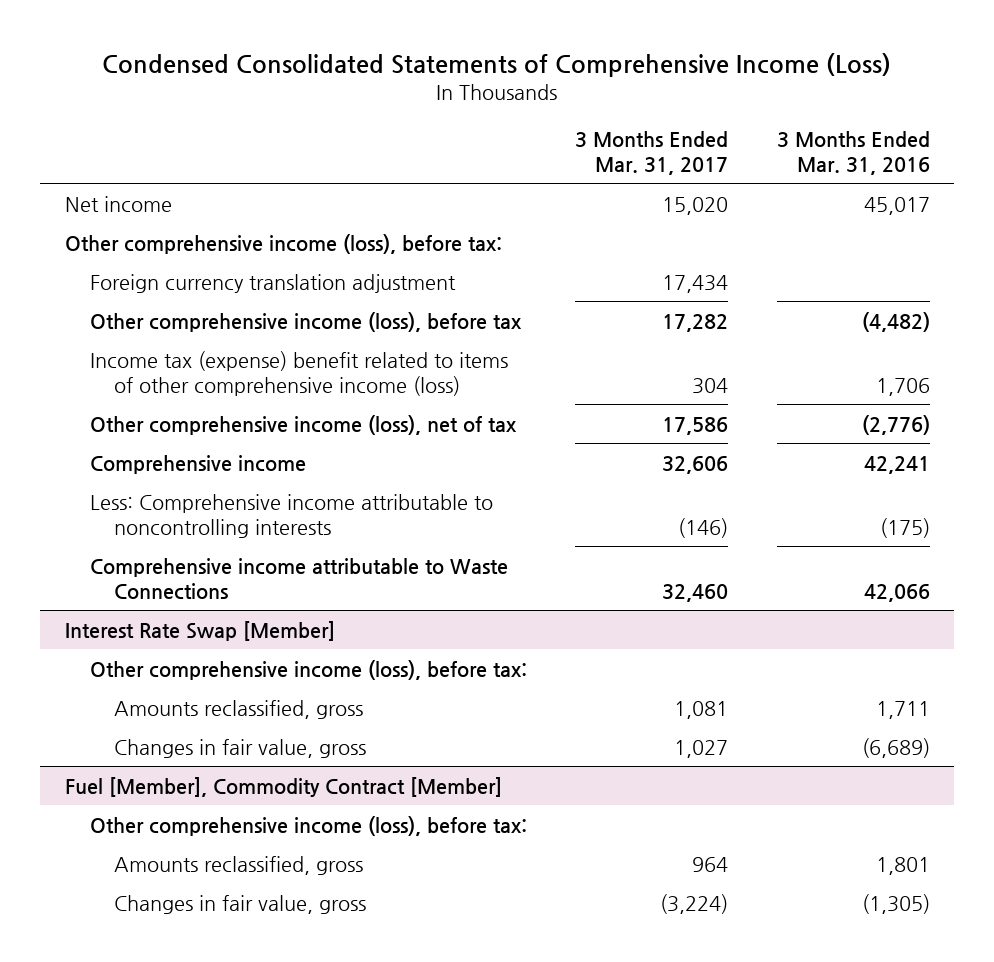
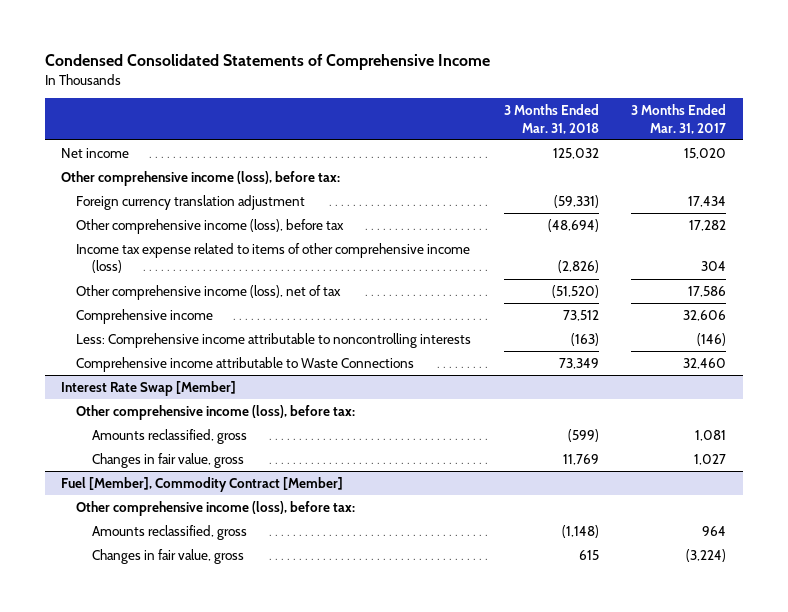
[102,52,892,77] Condensed Consolidated Statements of Comprehensive Income (Loss) -> [44,54,490,71] Condensed Consolidated Statements of Comprehensive Income
[776,131,930,175] 3 Months Ended Mar. 31, 2016 -> none
none -> [503,104,599,134] 3 Months Ended Mar. 31, 2018
[89,350,508,396] Income tax (expense) benefit related to items of other comprehensive income (loss) -> [76,242,471,274] Income tax expense related to items of other comprehensive income (loss)

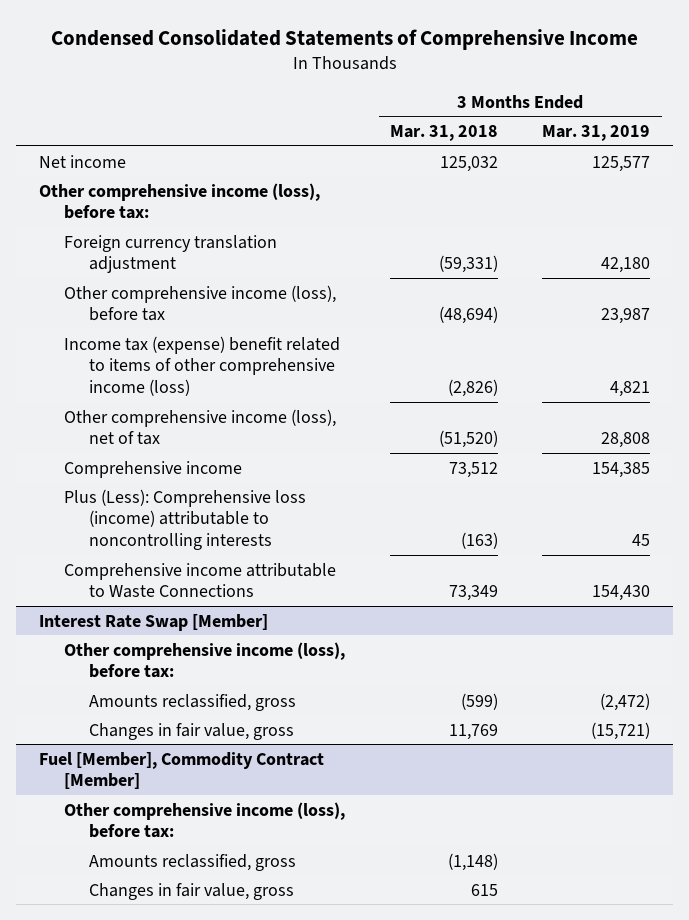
[631,104,727,134] 3 Months Ended Mar. 31, 2017 -> none
none -> [542,125,651,142] Mar. 31, 2019
[76,242,471,274] Income tax expense related to items of other comprehensive income (loss) -> [63,335,340,397] Income tax (expense) benefit related to items of other comprehensive income (loss)
[76,332,472,348] Less: Comprehensive income attributable to noncontrolling interests -> [63,488,306,551] Plus (Less): Comprehensive loss (income) attributable to noncontrolling interests

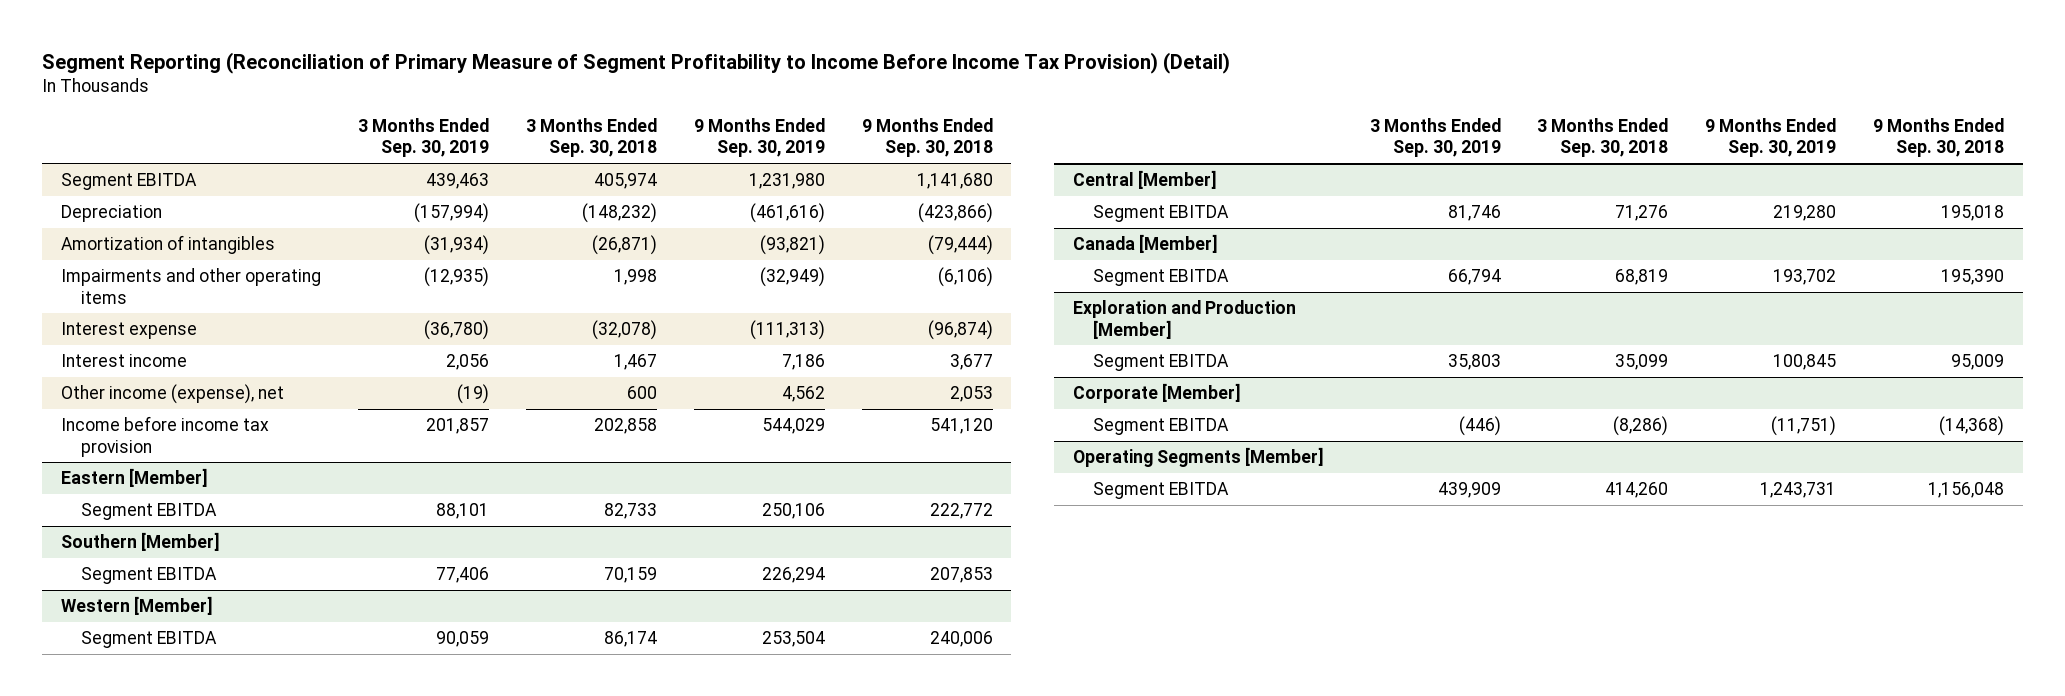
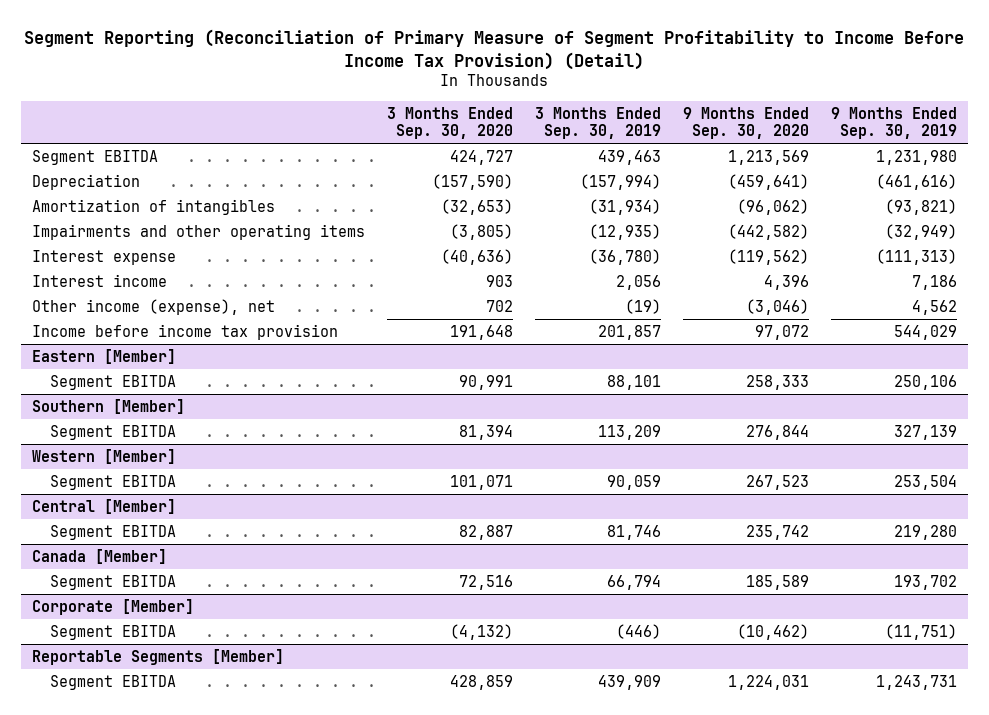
[525,117,657,158] 3 Months Ended Sep. 30, 2018 -> none
[861,117,993,158] 9 Months Ended Sep. 30, 2018 -> none
none -> [386,106,513,139] 3 Months Ended Sep. 30, 2020
none -> [682,106,809,139] 9 Months Ended Sep. 30, 2020
[435,566,489,583] 77,406 -> [597,424,661,440] 113,209
[761,566,825,583] 226,294 -> [893,424,957,440] 327,139
[1072,299,1296,339] Exploration and Production [Member] -> none
[1092,353,1229,371] Segment EBITDA -> none
[1072,446,1324,467] Operating Segments [Member] -> [32,648,285,665] Reportable Segments [Member]

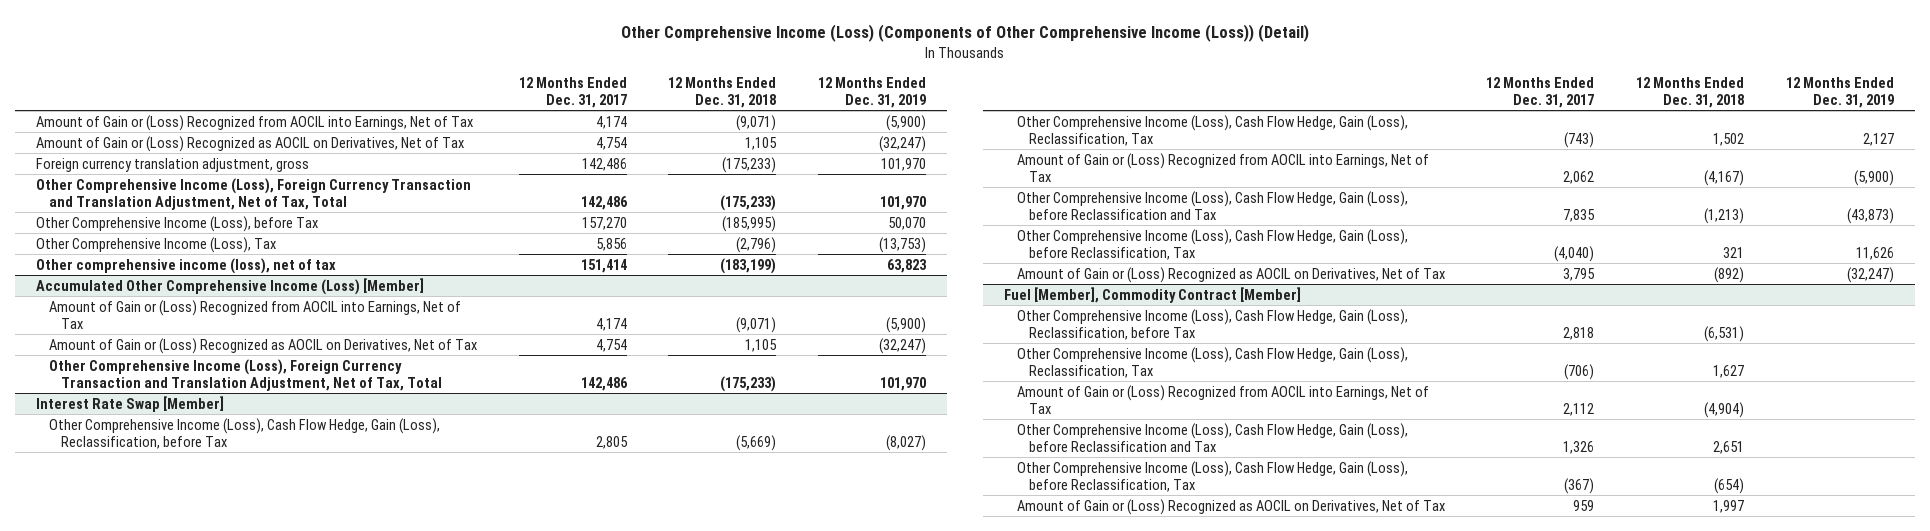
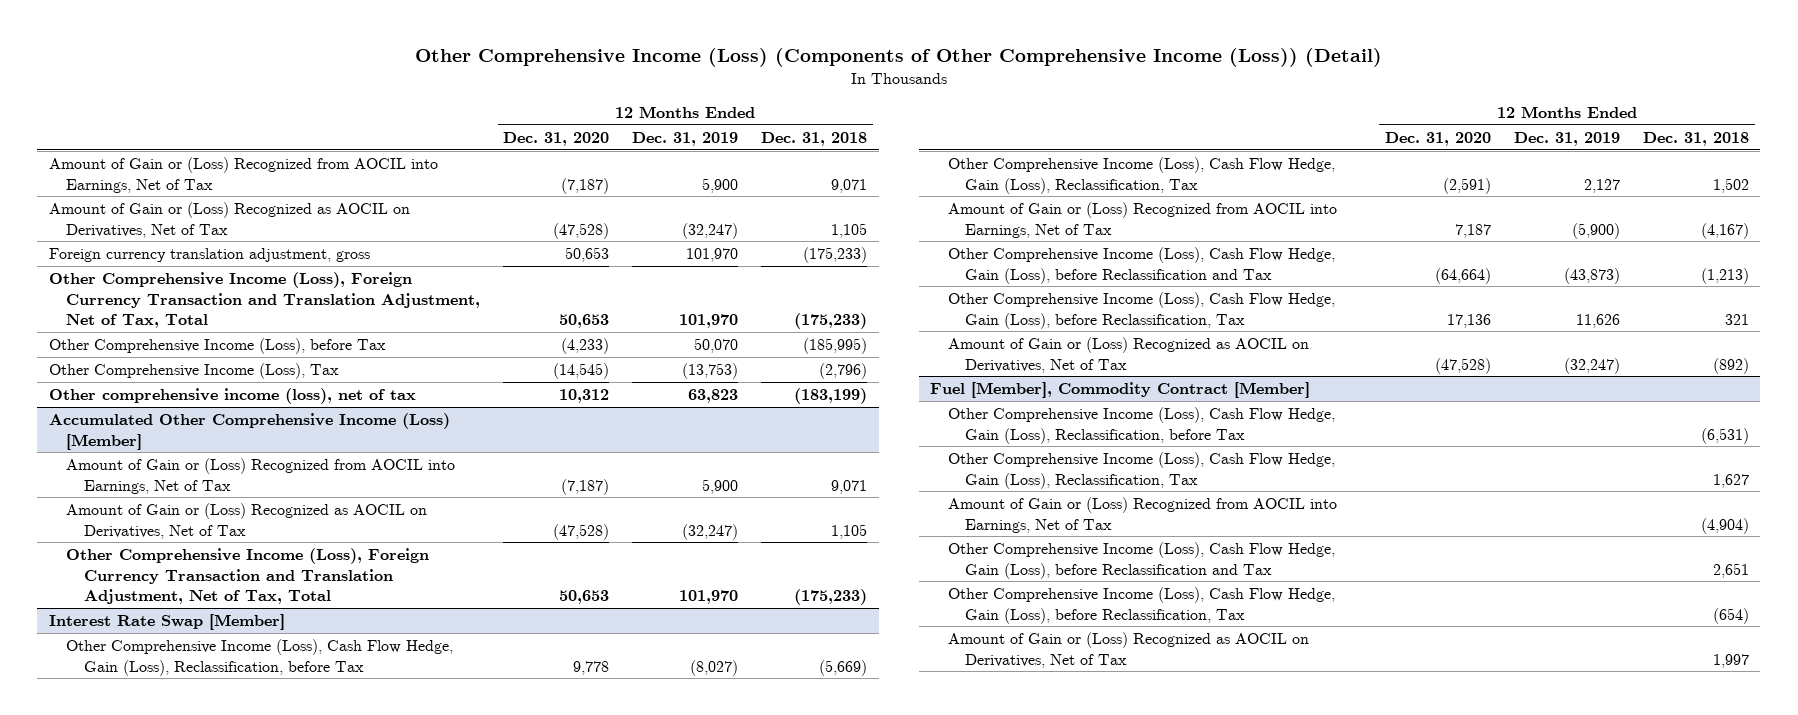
[518,76,627,108] 12 Months Ended Dec. 31, 2017 -> none
none -> [503,131,610,146] Dec. 31, 2020
[736,114,777,131] (9,071) -> [831,178,868,193] 9,071
[886,114,927,131] (5,900) -> [702,177,739,193] 5,900
[736,316,777,333] (9,071) -> [831,479,868,494] 9,071
[886,316,927,333] (5,900) -> [702,478,739,494] 5,900

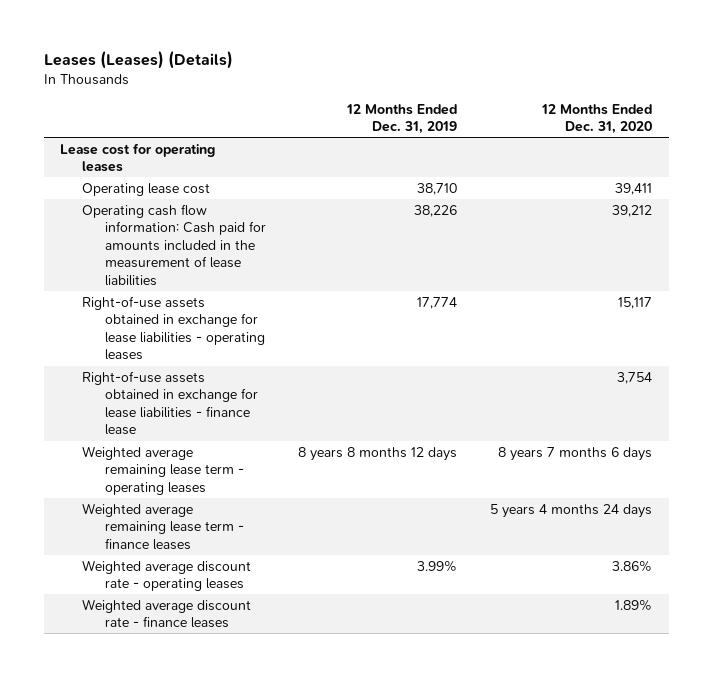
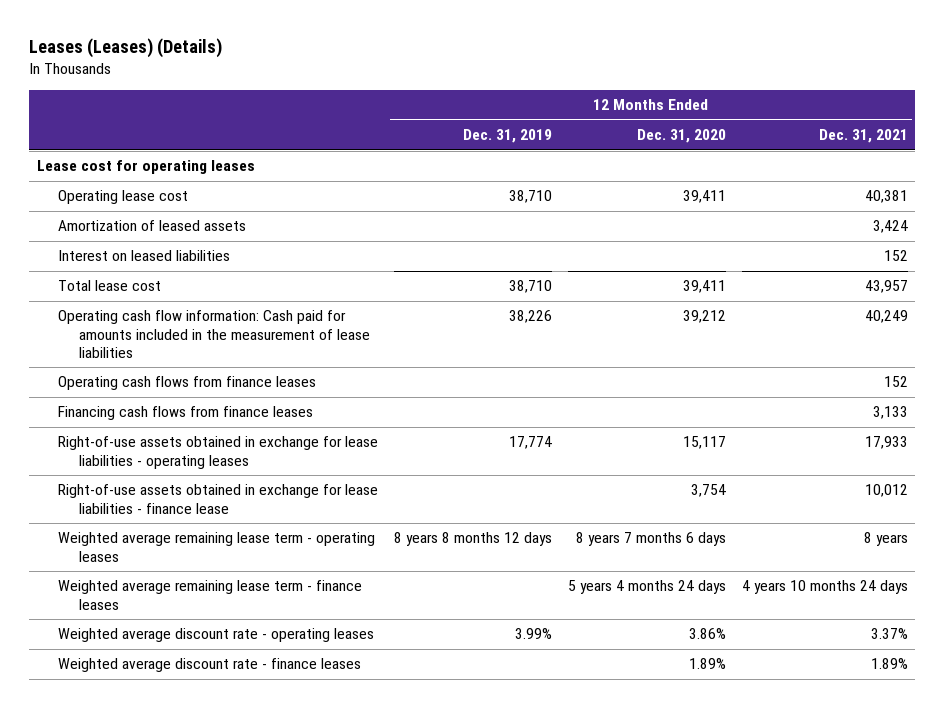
none -> [818,129,908,144] Dec. 31, 2021
none -> [58,220,247,232] Amortization of leased assets
none -> [58,250,231,262] Interest on leased liabilities
none -> [58,280,162,292] Total lease cost
none -> [58,376,317,391] Operating cash flows from finance leases
none -> [58,406,314,421] Financing cash flows from finance leases

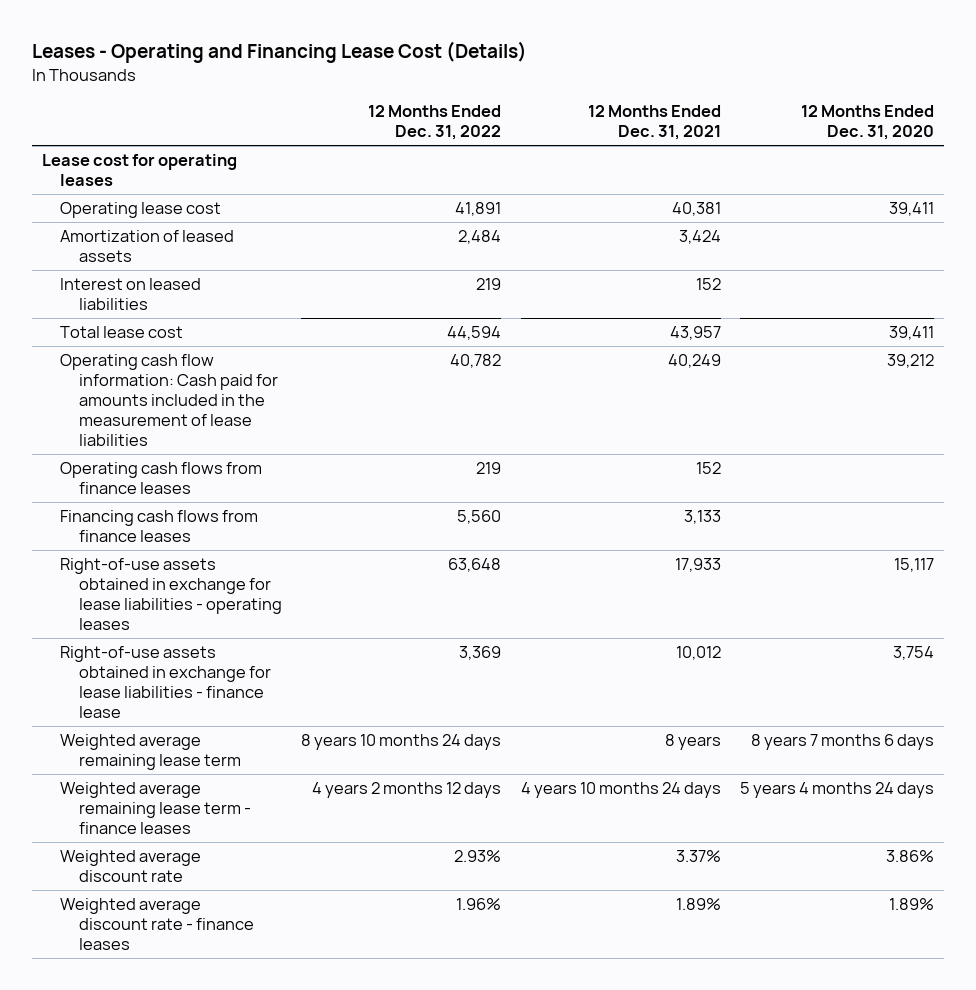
[29,38,223,59] Leases (Leases) (Details) -> [32,41,528,64] Leases - Operating and Financing Lease Cost (Details)
[462,129,552,144] Dec. 31, 2019 -> none
none -> [368,105,502,141] 12 Months Ended Dec. 31, 2022
[58,532,376,562] Weighted average remaining lease term - operating leases -> [60,733,241,770] Weighted average remaining lease term
[58,628,375,643] Weighted average discount rate - operating leases -> [60,849,202,882] Weighted average discount rate

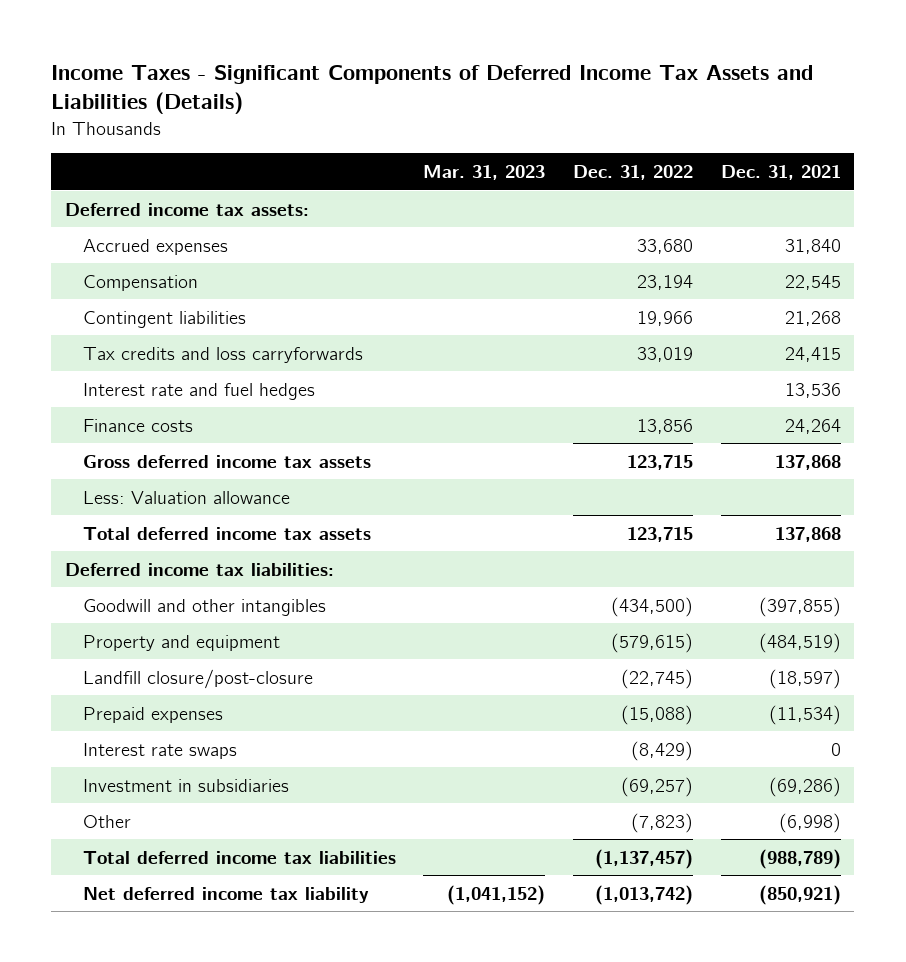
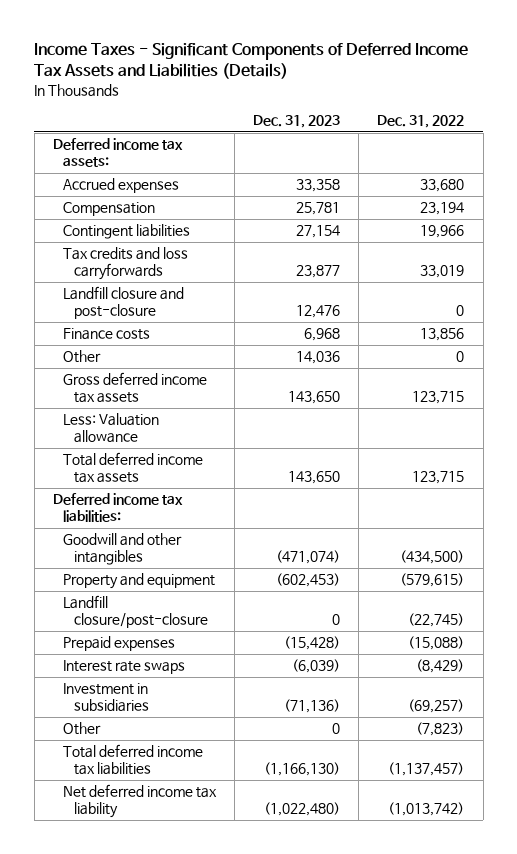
[423,165,546,181] Mar. 31, 2023 -> none
[720,165,841,181] Dec. 31, 2021 -> none
none -> [253,115,341,129] Dec. 31, 2023
[82,382,315,400] Interest rate and fuel hedges -> none
none -> [63,286,185,320] Landfill closure and post-closure
none -> [63,350,102,364] Other

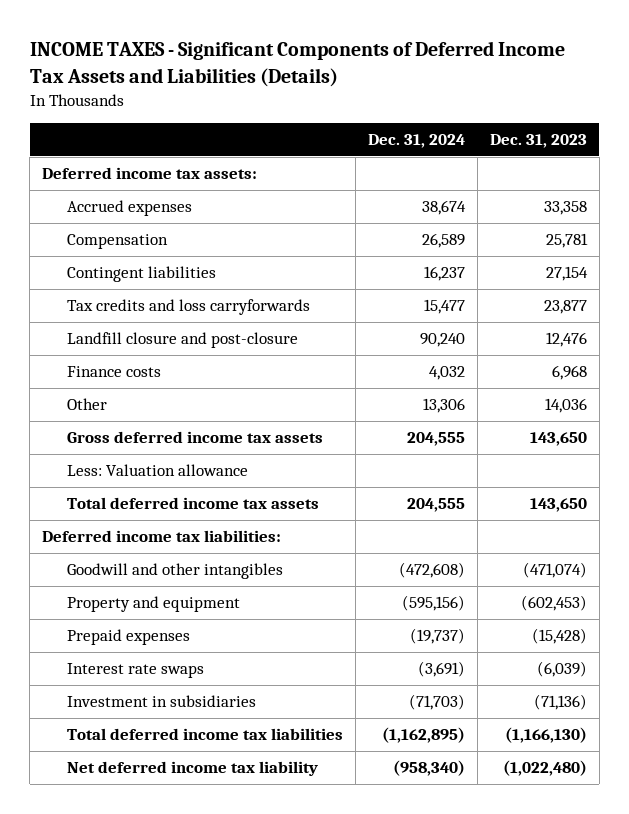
[34,43,469,80] Income Taxes - Significant Components of Deferred Income Tax Assets and Liabilities (Details) -> [29,41,565,87] INCOME TAXES - Significant Components of Deferred Income Tax Assets and Liabilities (Details)
[377,115,465,129] Dec. 31, 2022 -> none
none -> [367,134,465,149] Dec. 31, 2024
[63,595,209,629] Landfill closure/post-closure -> none
[63,722,102,736] Other -> none

